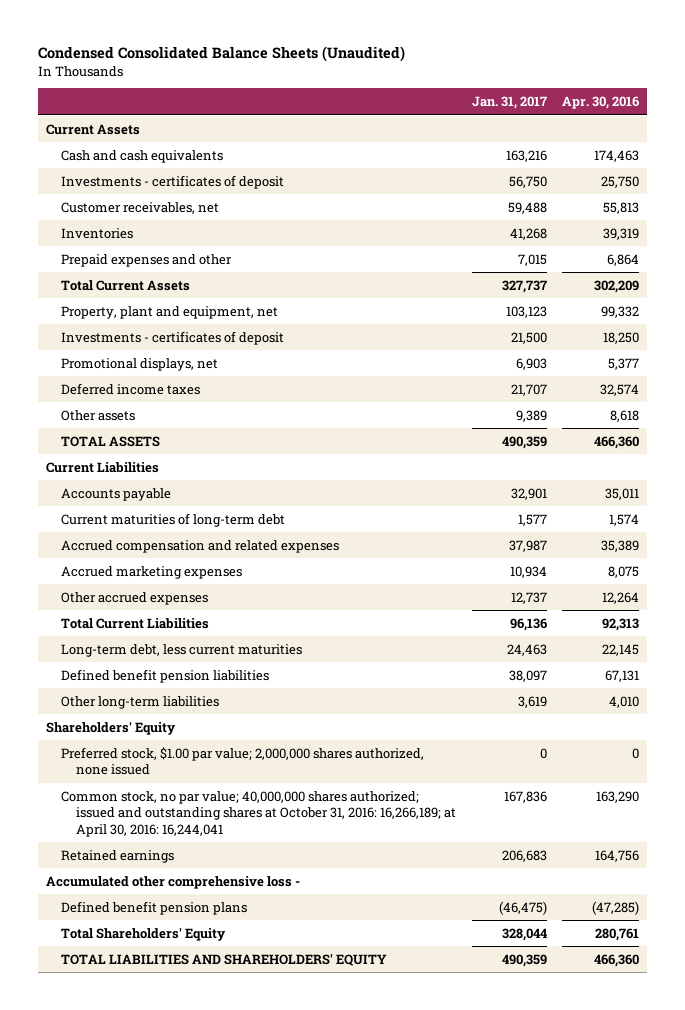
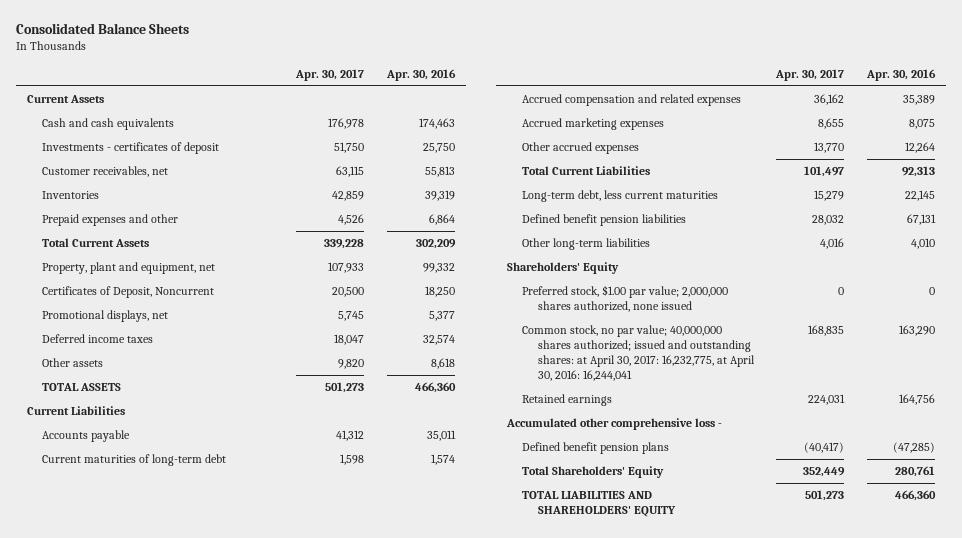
[38,46,406,63] Condensed Consolidated Balance Sheets (Unaudited) -> [15,23,189,35] Consolidated Balance Sheets
[471,96,547,110] Jan. 31, 2017 -> none
none -> [295,68,365,81] Apr. 30, 2017
[61,330,285,345] Investments - certificates of deposit -> [42,285,215,298] Certificates of Deposit, Noncurrent
[61,790,457,837] Common stock, no par value; 40,000,000 shares authorized; issued and outstanding shares at October 31, 2016: 16,266,189; at April 30, 2016: 16,244,041 -> [522,324,755,381] Common stock, no par value; 40,000,000 shares authorized; issued and outstanding shares: at April 30, 2017: 16,232,775, at April 30, 2016: 16,244,041

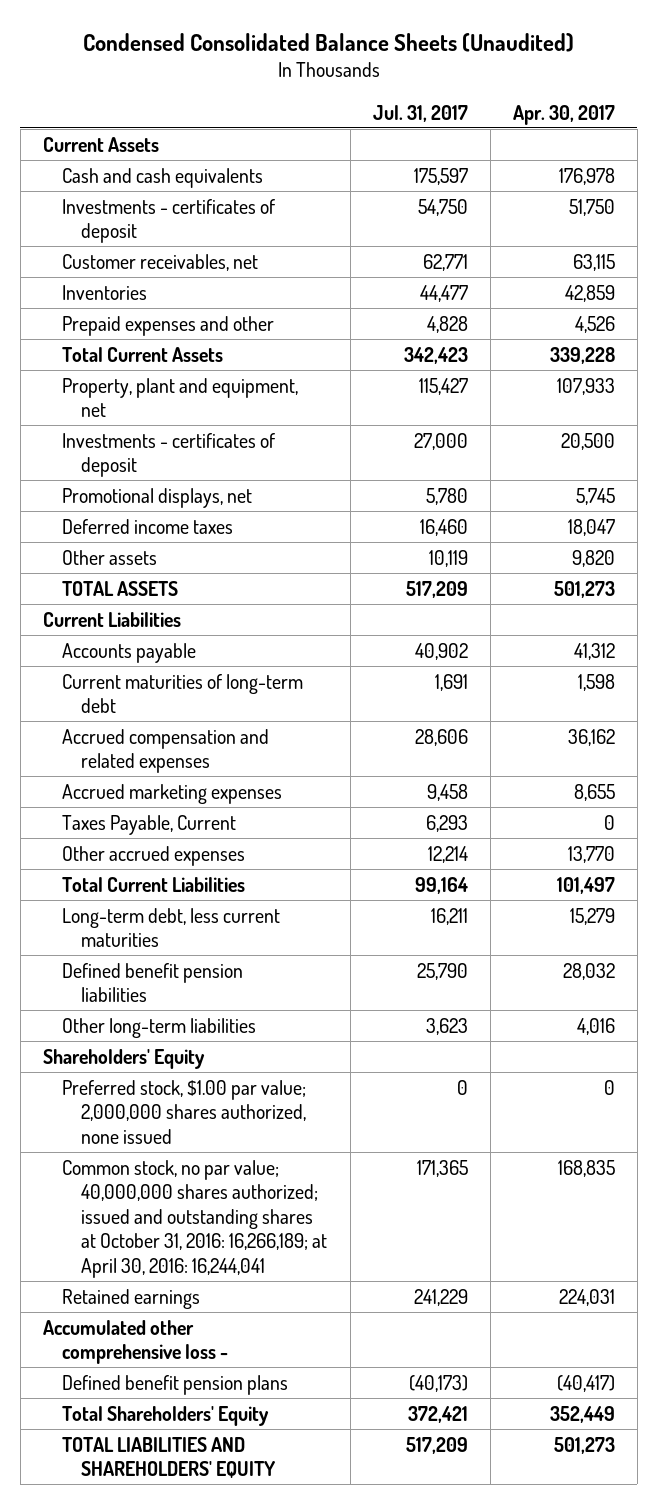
[15,23,189,35] Consolidated Balance Sheets -> [82,32,574,52] Condensed Consolidated Balance Sheets (Unaudited)
[385,68,456,81] Apr. 30, 2016 -> none
none -> [372,104,468,122] Jul. 31, 2017
[42,285,215,298] Certificates of Deposit, Noncurrent -> [62,432,276,478] Investments - certificates of deposit
none -> [62,814,237,835] Taxes Payable, Current
[522,324,755,381] Common stock, no par value; 40,000,000 shares authorized; issued and outstanding shares: at April 30, 2017: 16,232,775, at April 30, 2016: 16,244,041 -> [62,1159,328,1278] Common stock, no par value; 40,000,000 shares authorized; issued and outstanding shares at October 31, 2016: 16,266,189; at April 30, 2016: 16,244,041

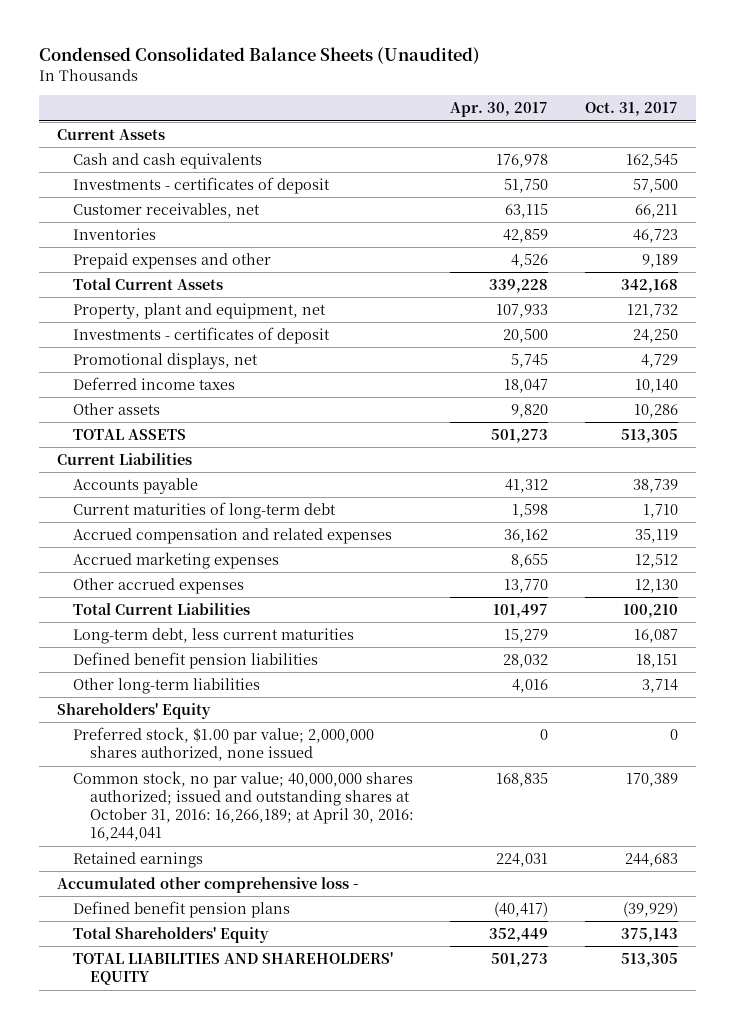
[372,104,468,122] Jul. 31, 2017 -> none
none -> [584,102,678,117] Oct. 31, 2017
[62,814,237,835] Taxes Payable, Current -> none

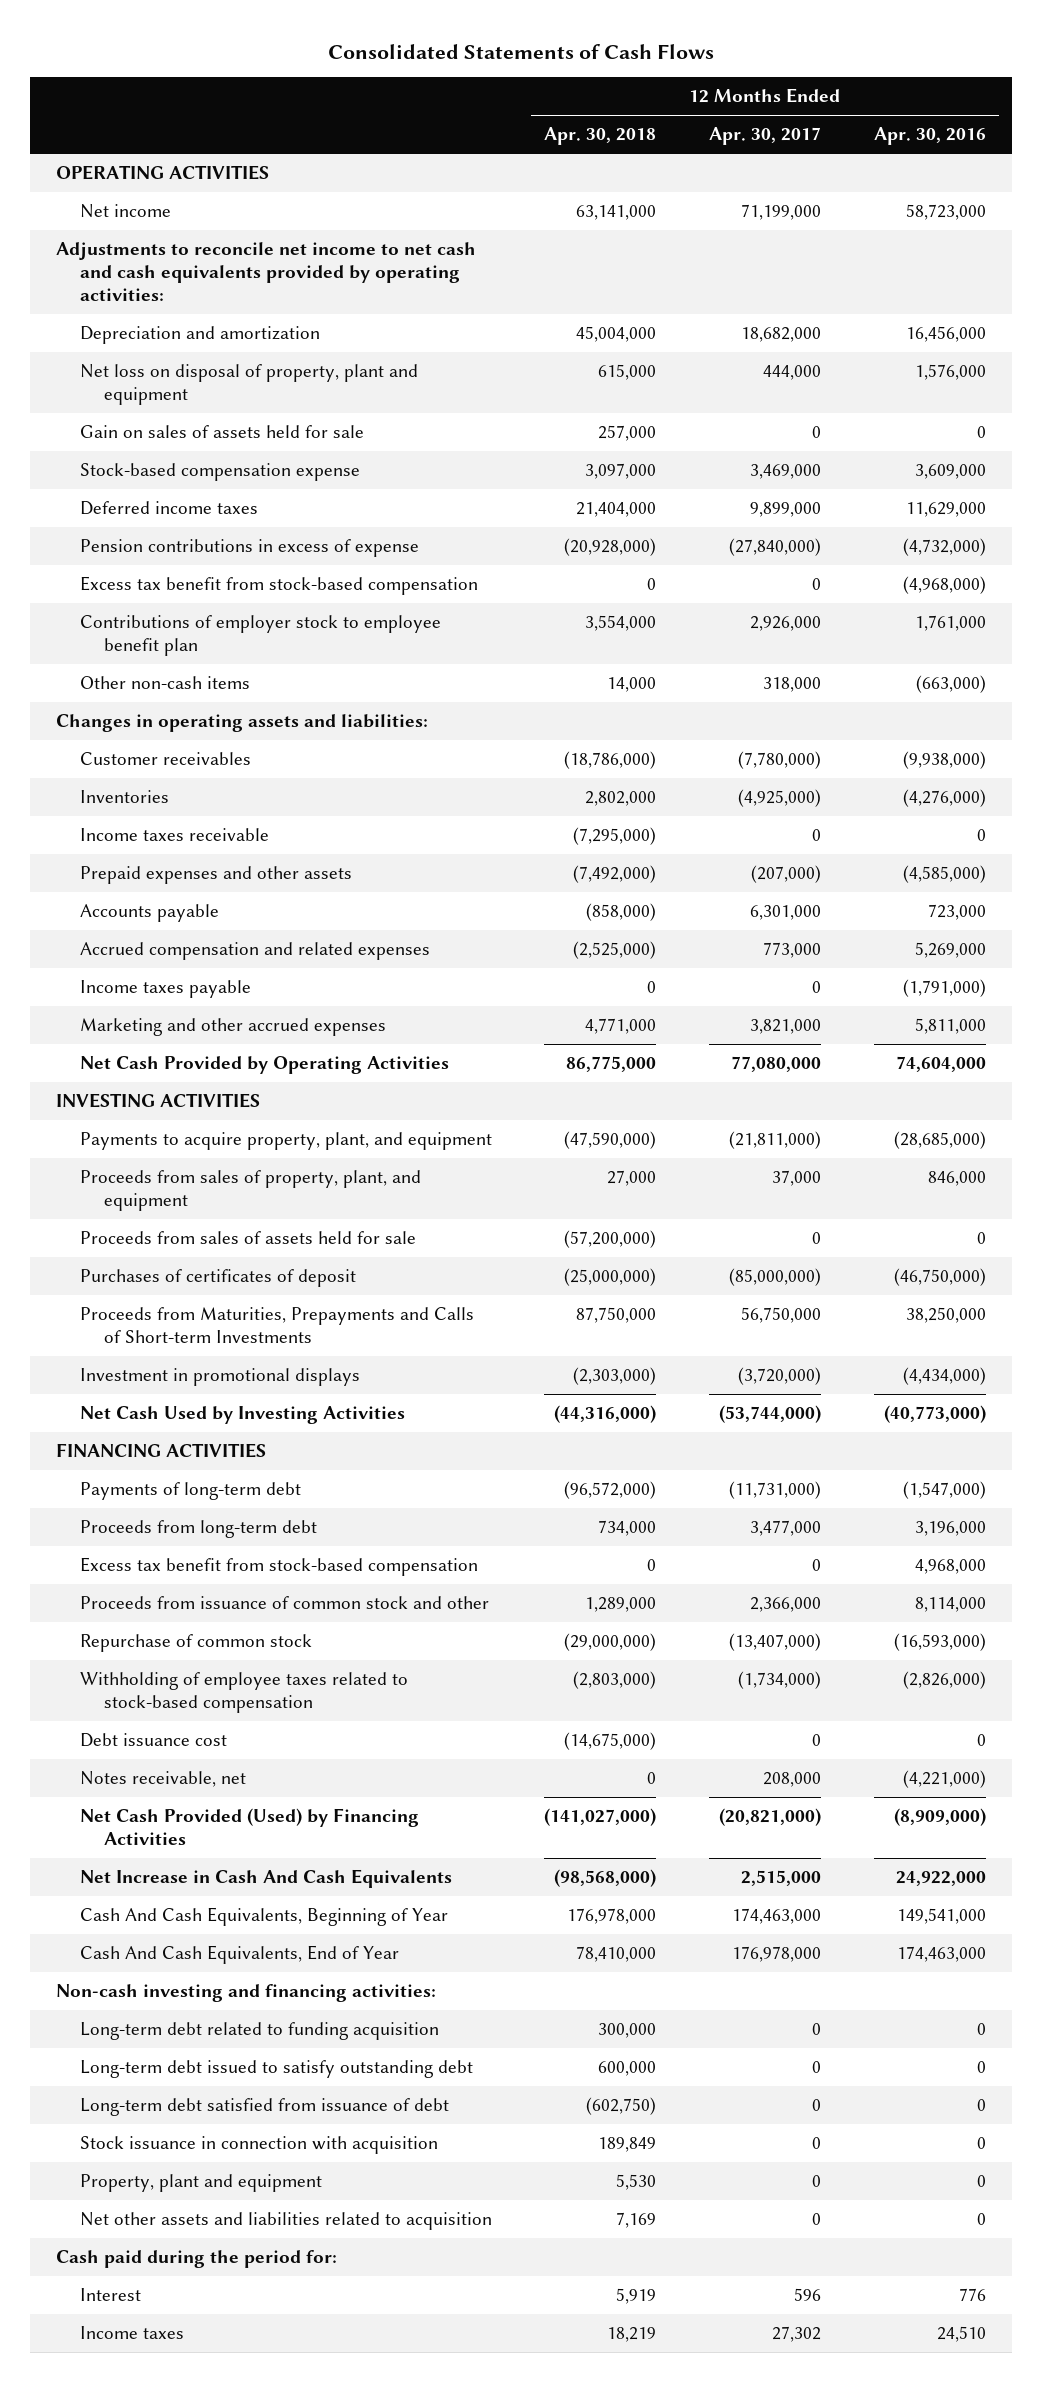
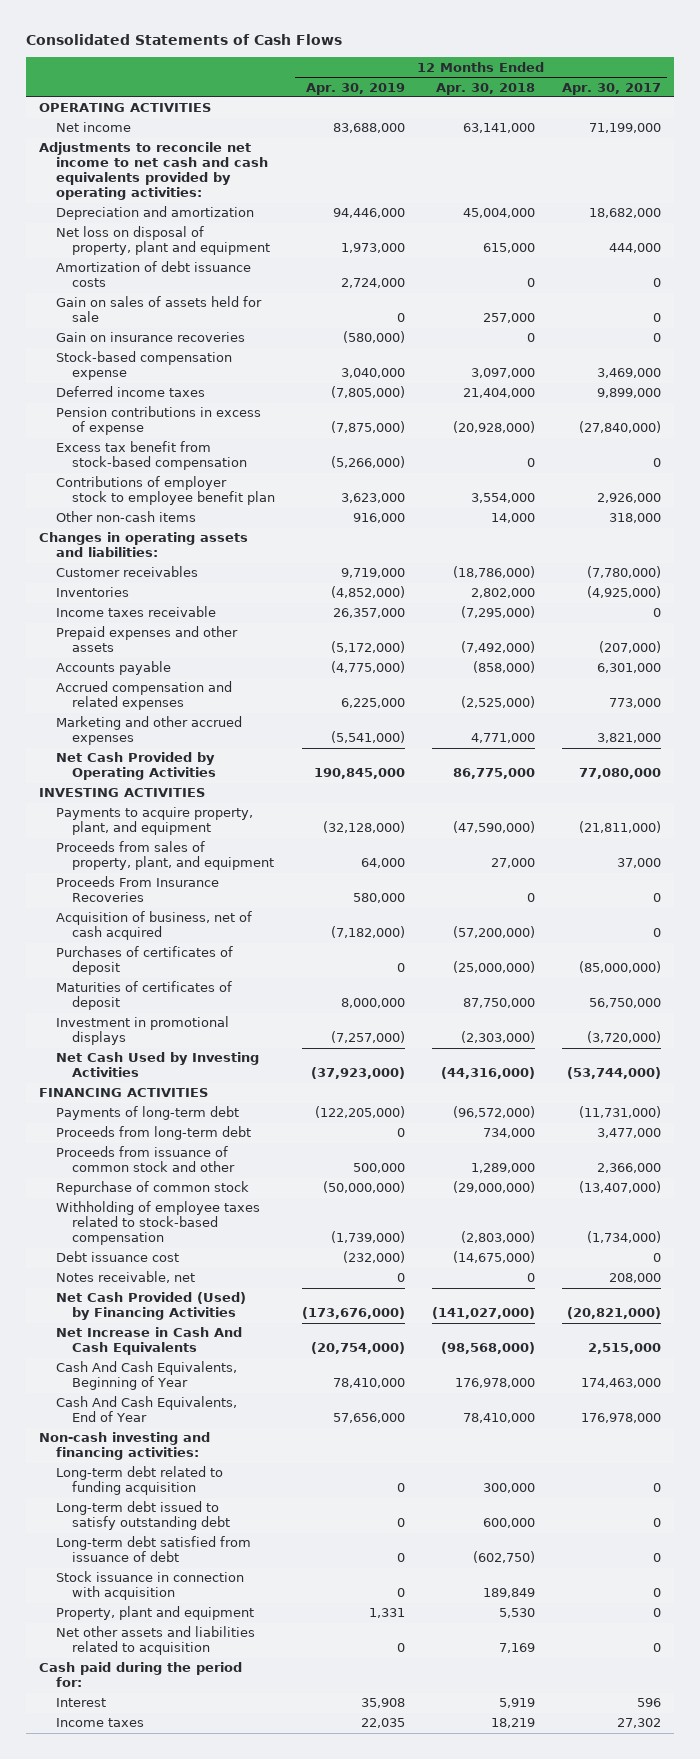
[873,127,986,146] Apr. 30, 2016 -> none
none -> [305,82,405,95] Apr. 30, 2019
none -> [55,261,251,288] Amortization of debt issuance costs
none -> [55,332,245,343] Gain on insurance recoveries
[79,980,251,999] Income taxes payable -> none
none -> [55,876,219,903] Proceeds From Insurance Recoveries
[79,1231,416,1245] Proceeds from sales of assets held for sale -> [55,911,252,941] Acquisition of business, net of cash acquired
[79,1307,474,1344] Proceeds from Maturities, Prepayments and Calls of Short-term Investments -> [55,981,232,1011] Maturities of certificates of deposit
[79,1557,478,1577] Excess tax benefit from stock-based compensation -> none

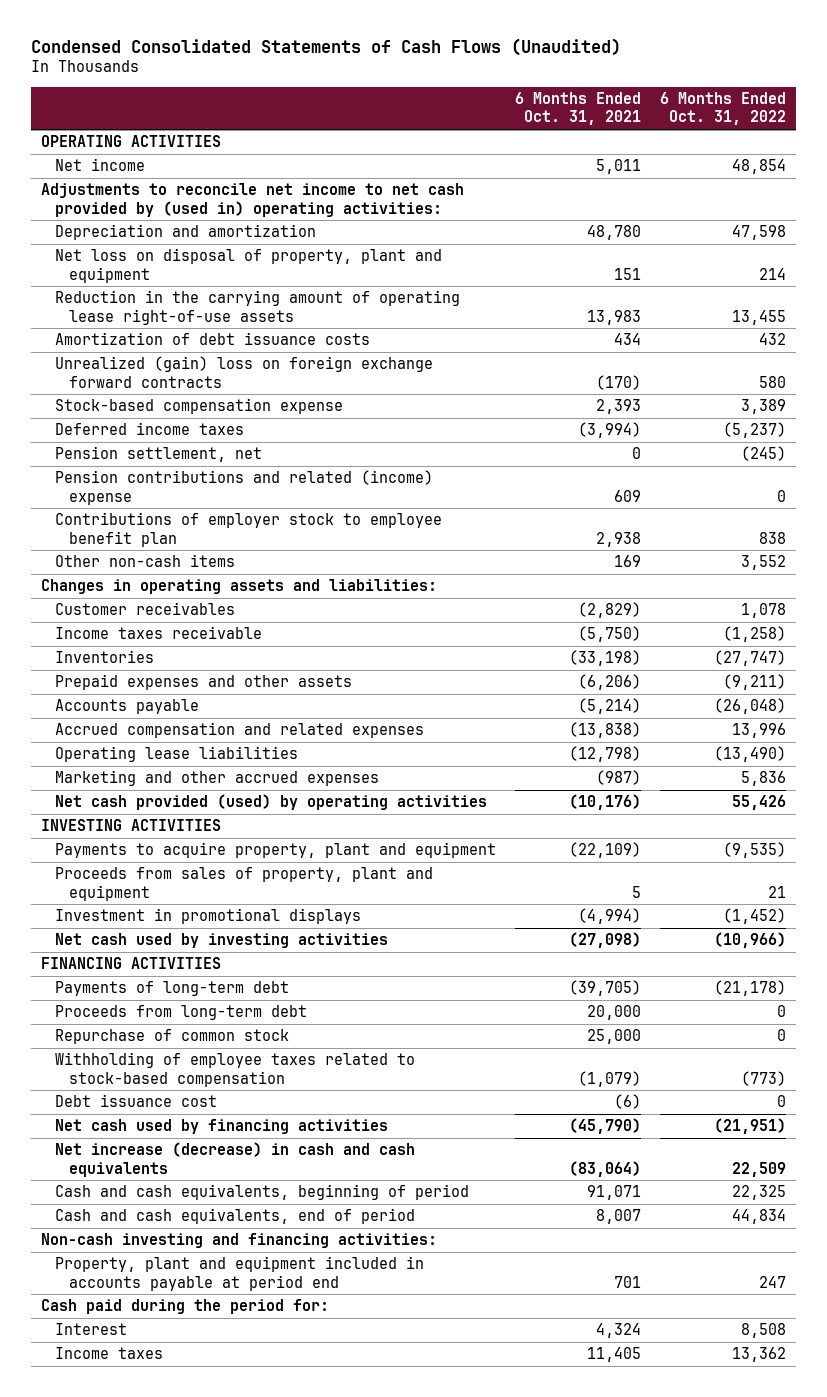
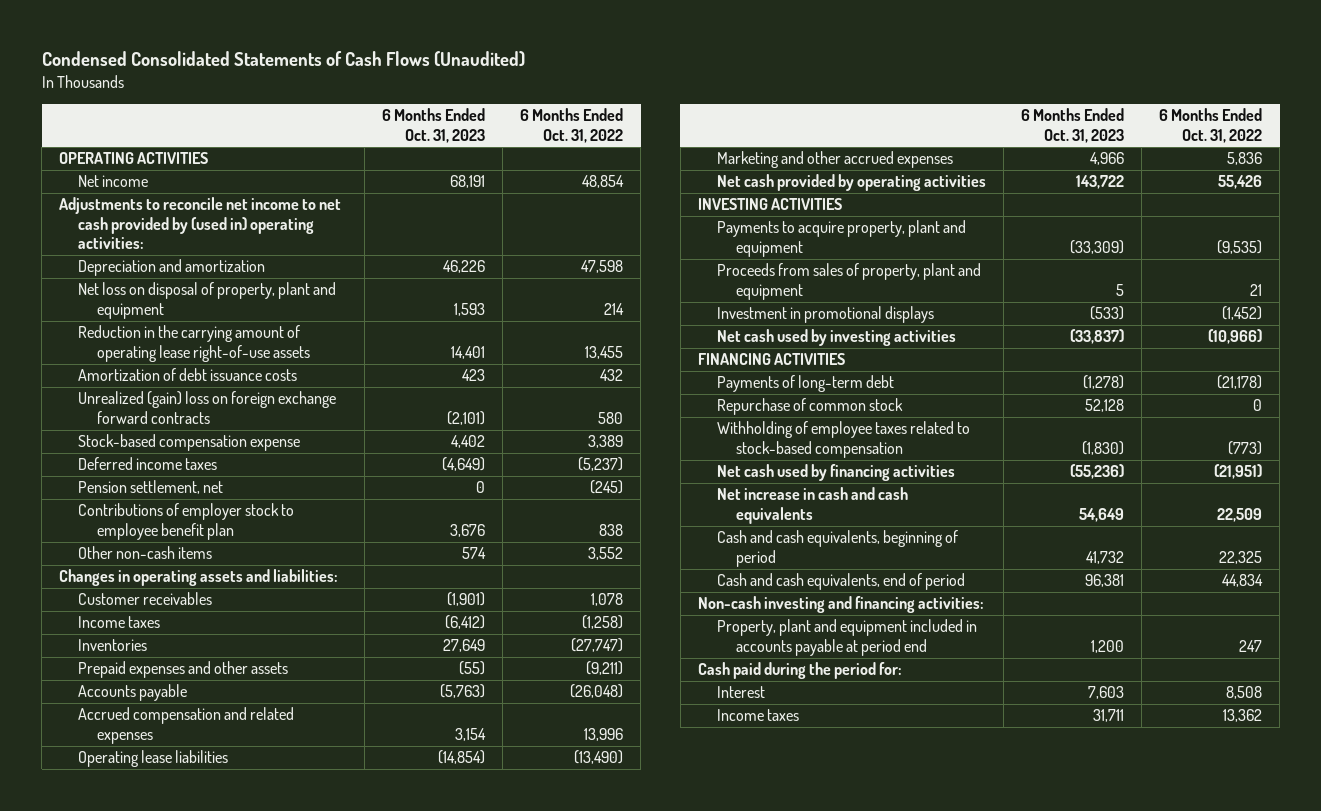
[515,91,642,126] 6 Months Ended Oct. 31, 2021 -> none
none -> [382,108,486,143] 6 Months Ended Oct. 31, 2023
[54,470,433,505] Pension contributions and related (income) expense -> none
[54,626,262,640] Income taxes receivable -> [77,616,160,629] Income taxes
[54,794,487,811] Net cash provided (used) by operating activities -> [716,174,986,192] Net cash provided by operating activities
[54,1005,307,1021] Proceeds from long-term debt -> none
[54,1094,217,1108] Debt issuance cost -> none
[54,1142,415,1177] Net increase (decrease) in cash and cash equivalents -> [716,487,908,524] Net increase in cash and cash equivalents

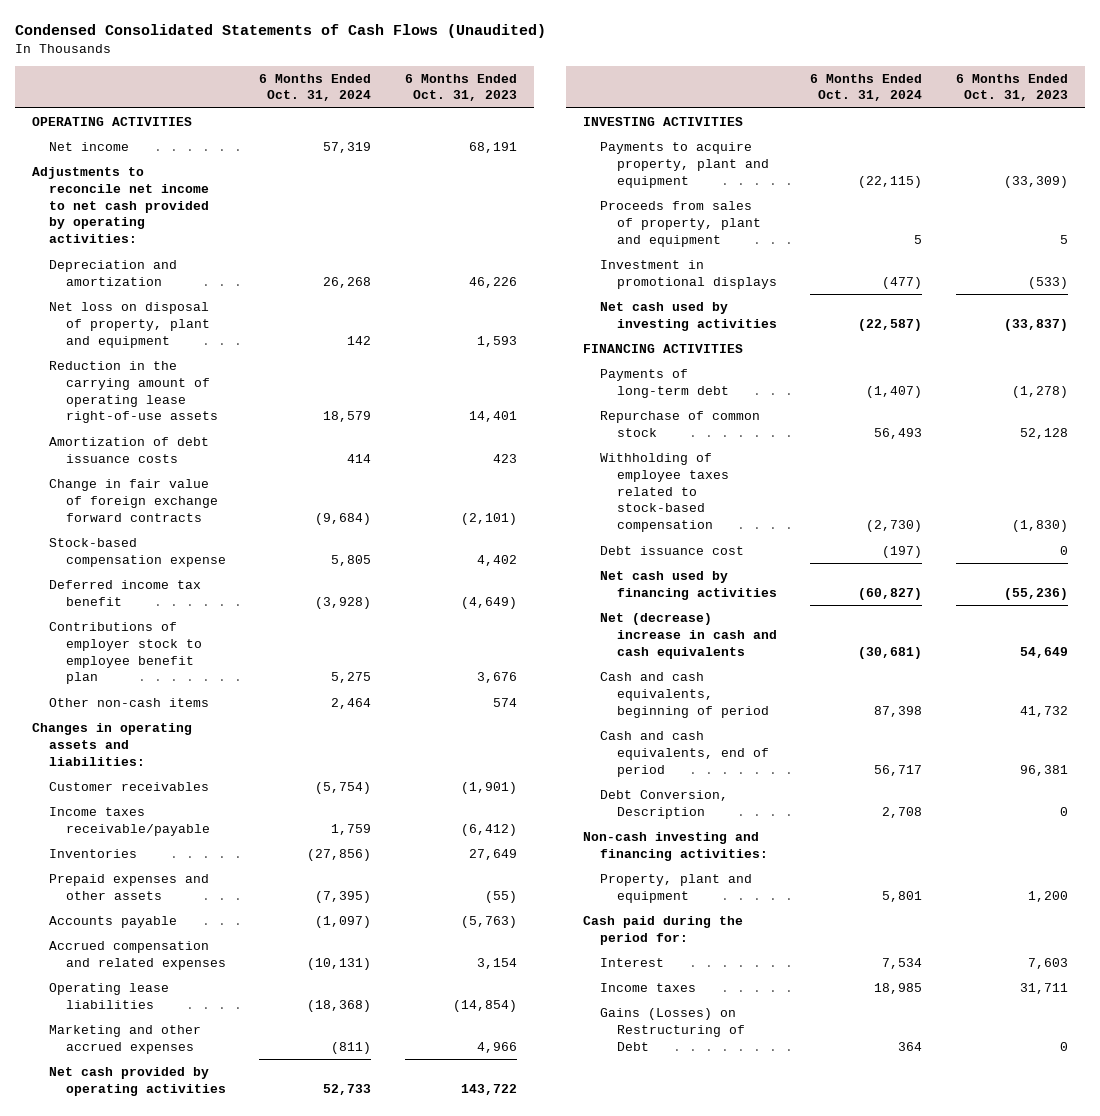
[520,108,624,143] 6 Months Ended Oct. 31, 2022 -> none
none -> [259,73,372,102] 6 Months Ended Oct. 31, 2024
[59,197,342,250] Adjustments to reconcile net income to net cash provided by (used in) operating activities: -> [31,166,209,244] Adjustments to reconcile net income to net cash provided by operating activities:
[77,391,336,424] Unrealized (gain) loss on foreign exchange forward contracts -> [48,478,218,522] Change in fair value of foreign exchange forward contracts
[77,480,223,495] Pension settlement, net -> none
[77,457,217,471] Deferred income taxes -> [48,579,201,606] Deferred income tax benefit
[77,616,160,629] Income taxes -> [48,806,210,836] Income taxes receivable/payable
none -> [599,545,744,555] Debt issuance cost
[716,487,908,524] Net increase in cash and cash equivalents -> [599,612,777,659] Net (decrease) increase in cash and cash equivalents
none -> [599,789,728,819] Debt Conversion, Description
[716,619,977,656] Property, plant and equipment included in accounts payable at period end -> [599,873,752,903] Property, plant and equipment
none -> [599,1007,745,1051] Gains (Losses) on Restructuring of Debt

